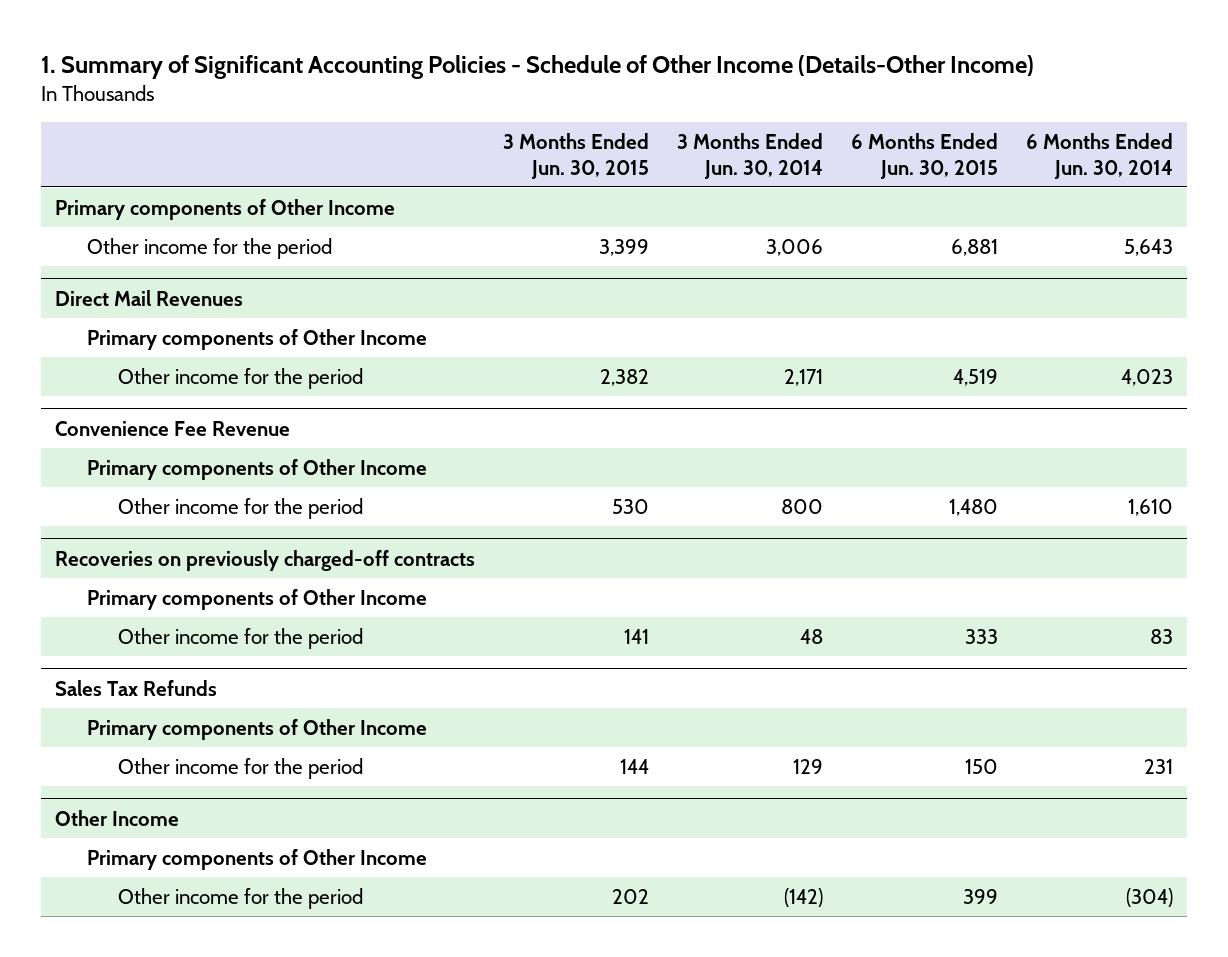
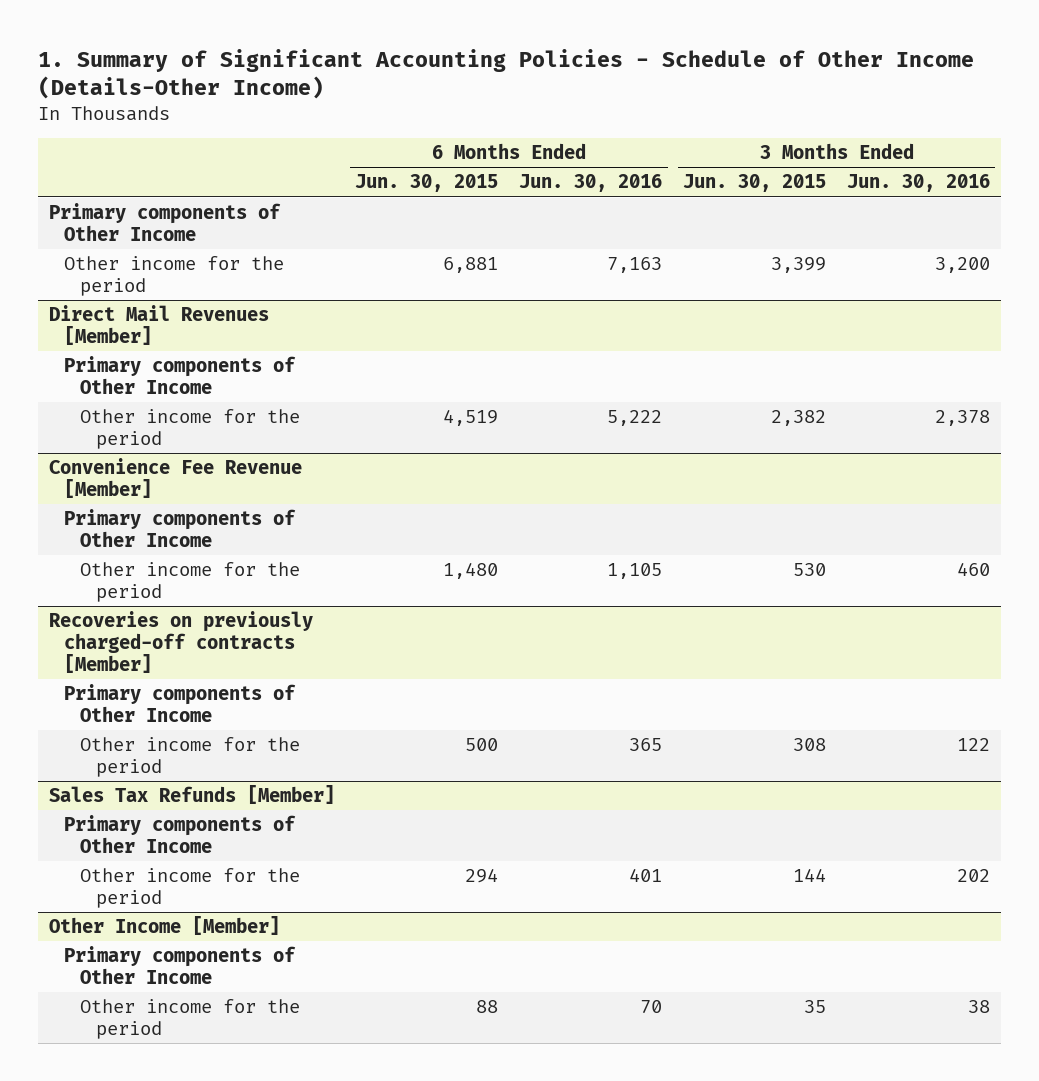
[677,132,824,179] 3 Months Ended Jun. 30, 2014 -> none
[1026,132,1174,179] 6 Months Ended Jun. 30, 2014 -> none
none -> [519,174,663,193] Jun. 30, 2016
none -> [847,174,991,193] Jun. 30, 2016
[55,289,244,306] Direct Mail Revenues -> [48,305,269,346] Direct Mail Revenues [Member]
[55,420,291,436] Convenience Fee Revenue -> [48,458,302,499] Convenience Fee Revenue [Member]
[55,549,476,571] Recoveries on previously charged-off contracts -> [48,611,313,674] Recoveries on previously charged-off contracts [Member]
[624,628,650,644] 141 -> [793,738,827,752] 308
[965,628,999,644] 333 -> [465,738,499,752] 500
[55,679,218,696] Sales Tax Refunds -> [48,785,335,805] Sales Tax Refunds [Member]
[965,758,999,774] 150 -> [465,868,499,884] 294
[55,809,180,826] Other Income -> [48,916,280,936] Other Income [Member]
[612,888,650,904] 202 -> [804,1000,827,1014] 35
[963,888,999,904] 399 -> [476,1000,499,1014] 88

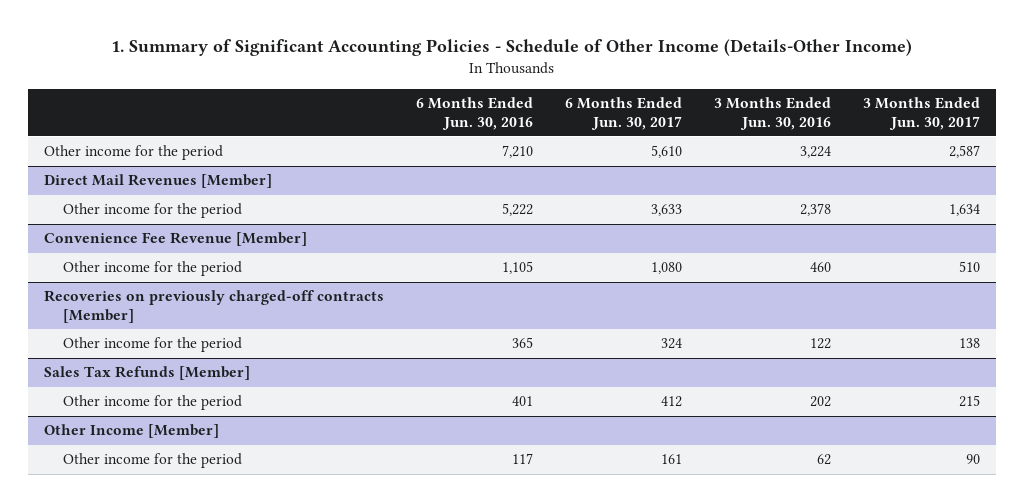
[355,174,499,193] Jun. 30, 2015 -> none
[683,174,827,193] Jun. 30, 2015 -> none
none -> [565,97,683,130] 6 Months Ended Jun. 30, 2017
none -> [863,97,981,130] 3 Months Ended Jun. 30, 2017
[48,203,281,242] Primary components of Other Income -> none
[607,257,663,274] 7,163 -> [502,145,534,159] 7,210
[935,257,991,274] 3,200 -> [800,146,832,159] 3,224
[64,356,297,395] Primary components of Other Income -> none
[64,509,297,548] Primary components of Other Income -> none
[64,684,297,723] Primary components of Other Income -> none
[64,815,297,854] Primary components of Other Income -> none
[64,946,297,985] Primary components of Other Income -> none
[640,1000,663,1014] 70 -> [512,453,534,465] 117
[968,1000,991,1014] 38 -> [817,454,832,466] 62

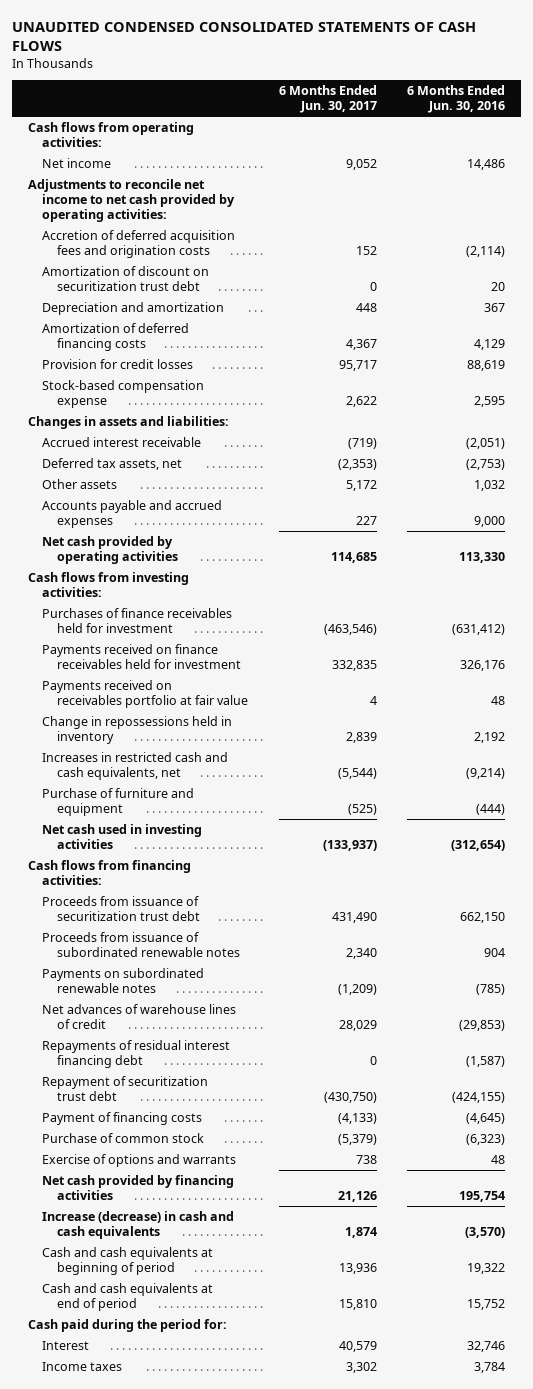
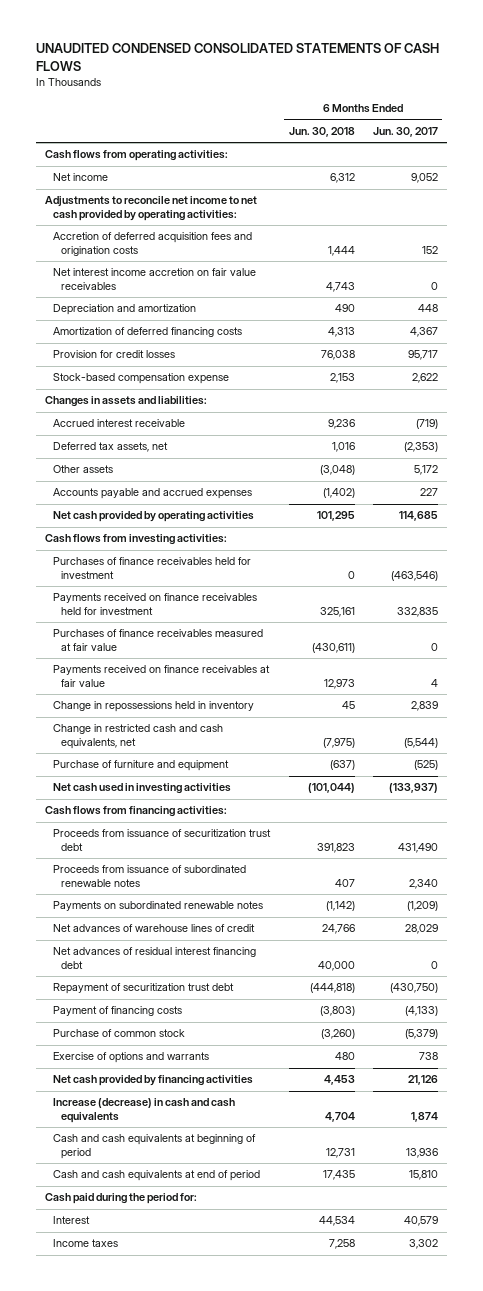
[407,85,506,114] 6 Months Ended Jun. 30, 2016 -> none
none -> [288,127,355,138] Jun. 30, 2018
[42,265,210,291] Amortization of discount on securitization trust debt -> none
none -> [53,268,257,291] Net interest income accretion on fair value receivables
none -> [53,629,264,652] Purchases of finance receivables measured at fair value
[42,679,248,708] Payments received on receivables portfolio at fair value -> [53,665,271,688] Payments received on finance receivables at fair value
[42,751,229,780] Increases in restricted cash and cash equivalents, net -> [53,724,224,750] Change in restricted cash and cash equivalents, net
[42,1039,231,1068] Repayments of residual interest financing debt -> [53,947,257,970] Net advances of residual interest financing debt

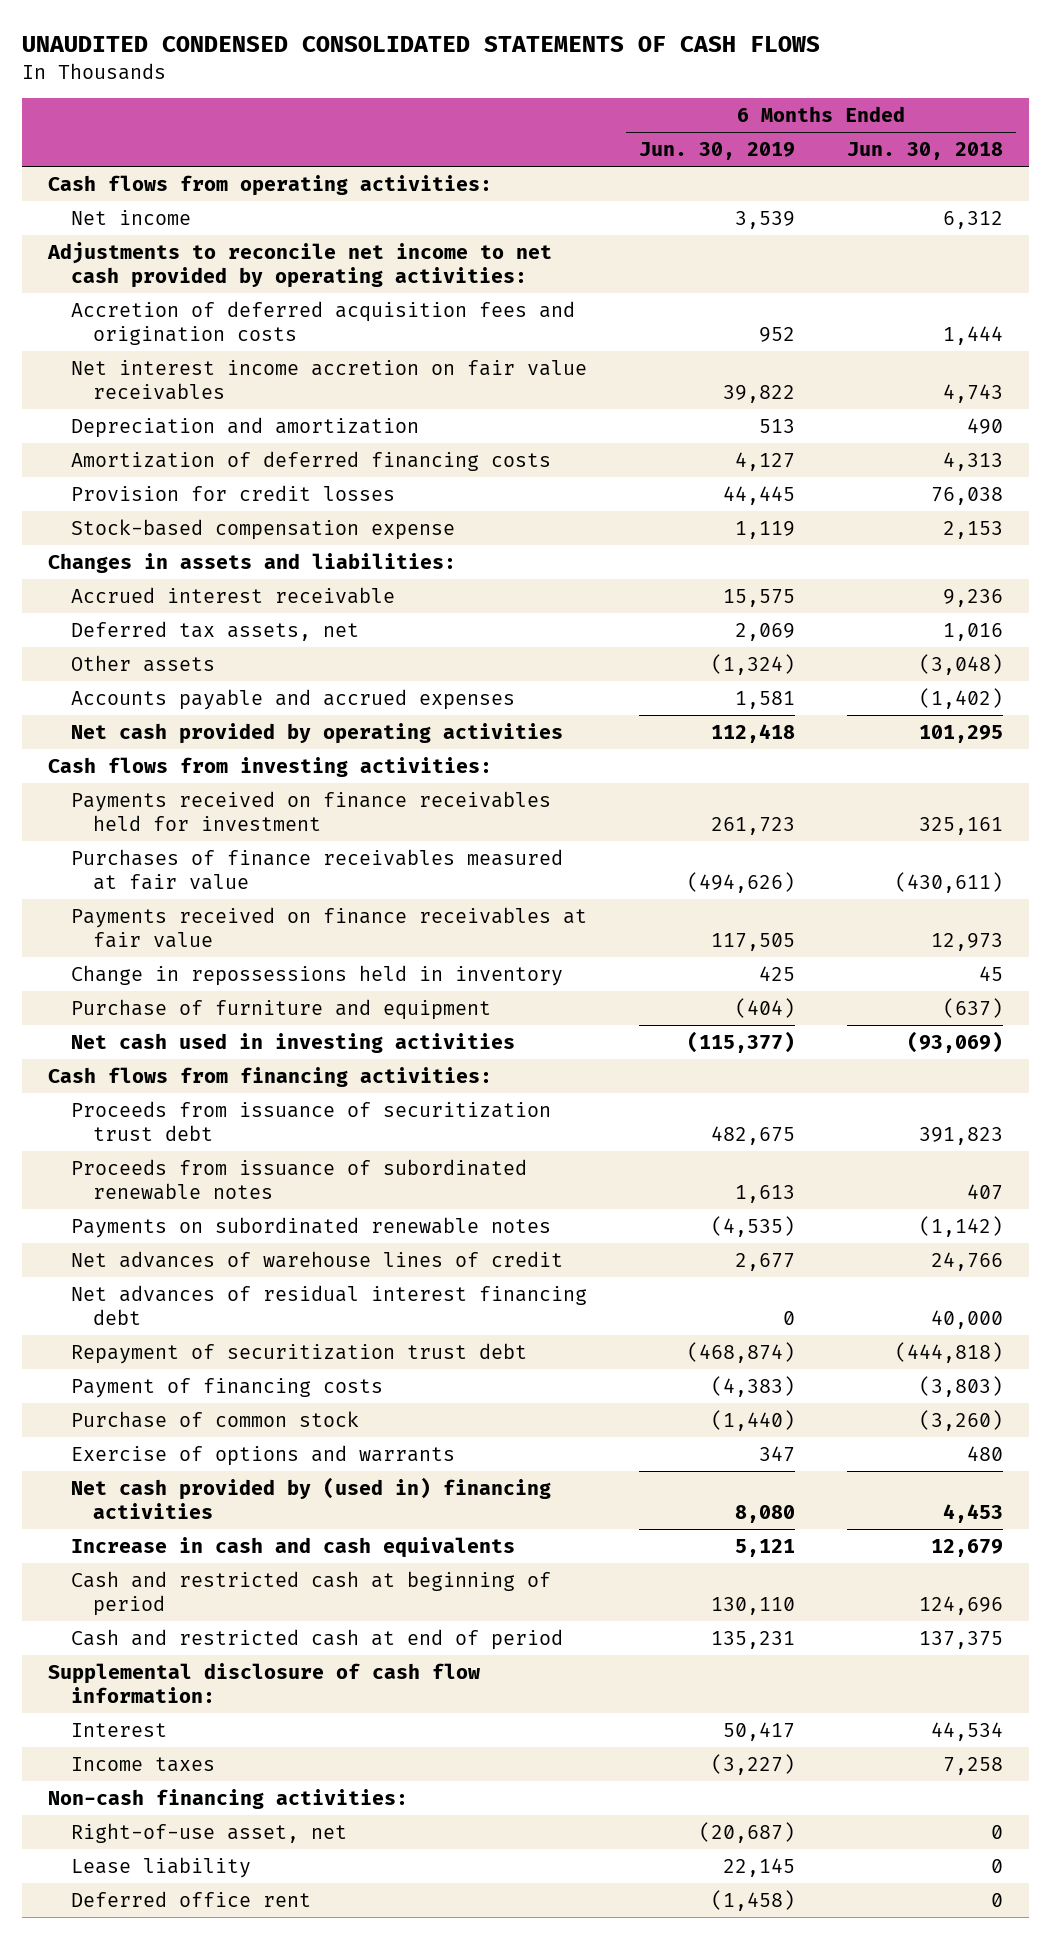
[372,127,438,138] Jun. 30, 2017 -> none
none -> [638,142,795,161] Jun. 30, 2019
[53,557,252,580] Purchases of finance receivables held for investment -> none
[53,724,224,750] Change in restricted cash and cash equivalents, net -> none
[307,783,355,794] (101,044) -> [906,1030,1003,1053] (93,069)
[45,1193,198,1205] Cash paid during the period for: -> none
[53,1075,254,1087] Net cash provided by financing activities -> [70,1476,551,1520] Net cash provided by (used in) financing activities
[53,1098,236,1124] Increase (decrease) in cash and cash equivalents -> [70,1536,515,1558] Increase in cash and cash equivalents
[324,1112,355,1123] 4,704 -> [930,1538,1003,1557] 12,679
[53,1134,257,1160] Cash and cash equivalents at beginning of period -> [70,1570,551,1617] Cash and restricted cash at beginning of period
[325,1148,355,1159] 12,731 -> [918,1596,1003,1616] 124,696
[53,1170,261,1182] Cash and cash equivalents at end of period -> [70,1628,563,1650] Cash and restricted cash at end of period
[322,1170,355,1181] 17,435 -> [918,1630,1003,1649] 137,375
none -> [47,1662,480,1704] Supplemental disclosure of cash flow information:
none -> [47,1788,408,1809] Non-cash financing activities:
none -> [70,1822,347,1843] Right-of-use asset, net
none -> [70,1856,251,1878] Lease liability
none -> [70,1890,311,1907] Deferred office rent

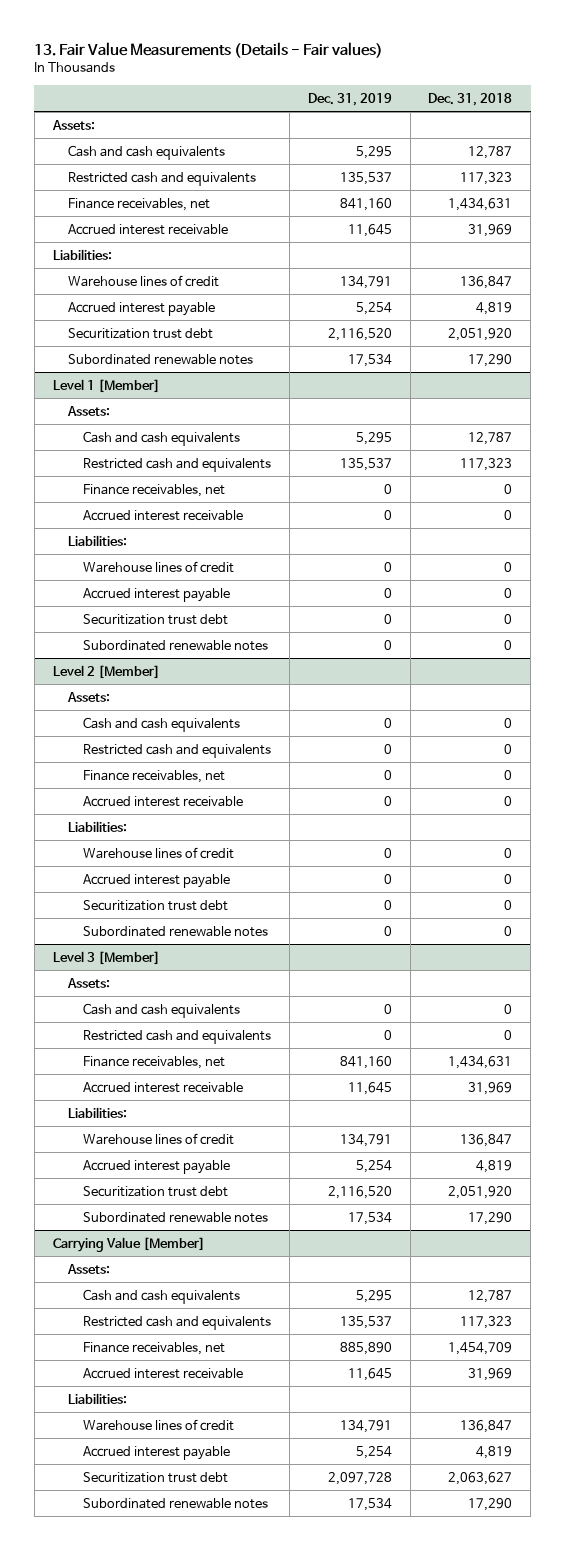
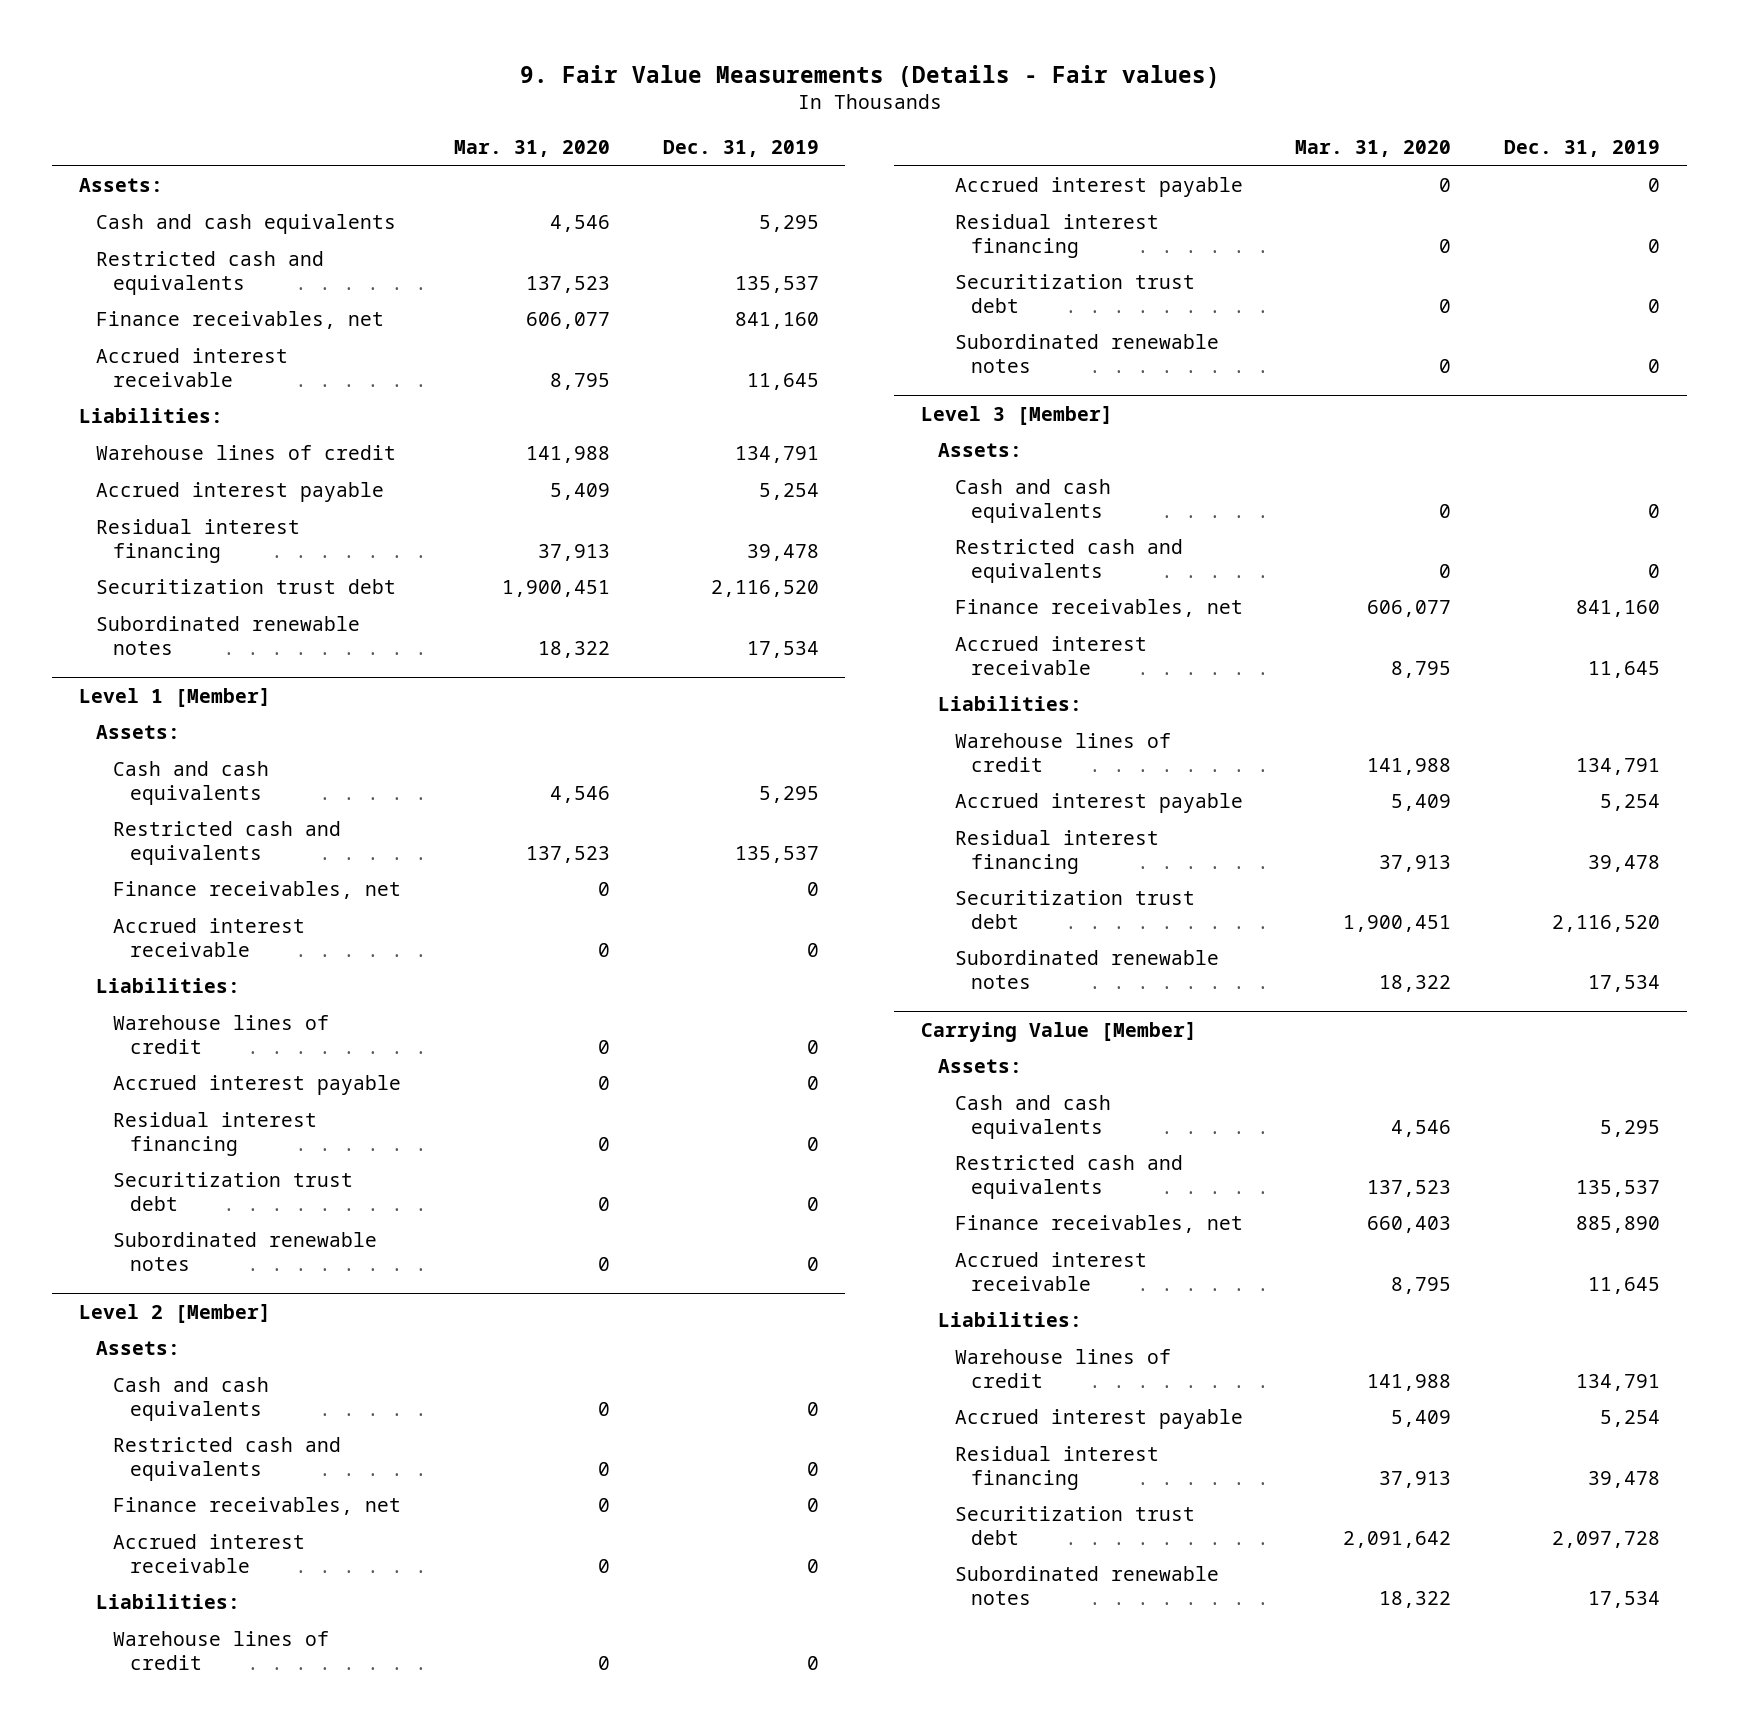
[34,41,384,58] 13. Fair Value Measurements (Details - Fair values) -> [519,64,1220,88] 9. Fair Value Measurements (Details - Fair values)
[428,92,513,106] Dec. 31, 2018 -> none
none -> [453,140,610,158] Mar. 31, 2020
none -> [95,519,300,563] Residual interest financing
none -> [112,1112,317,1156] Residual interest financing
none -> [954,214,1159,258] Residual interest financing
none -> [954,830,1159,874] Residual interest financing
none -> [954,1446,1159,1490] Residual interest financing

